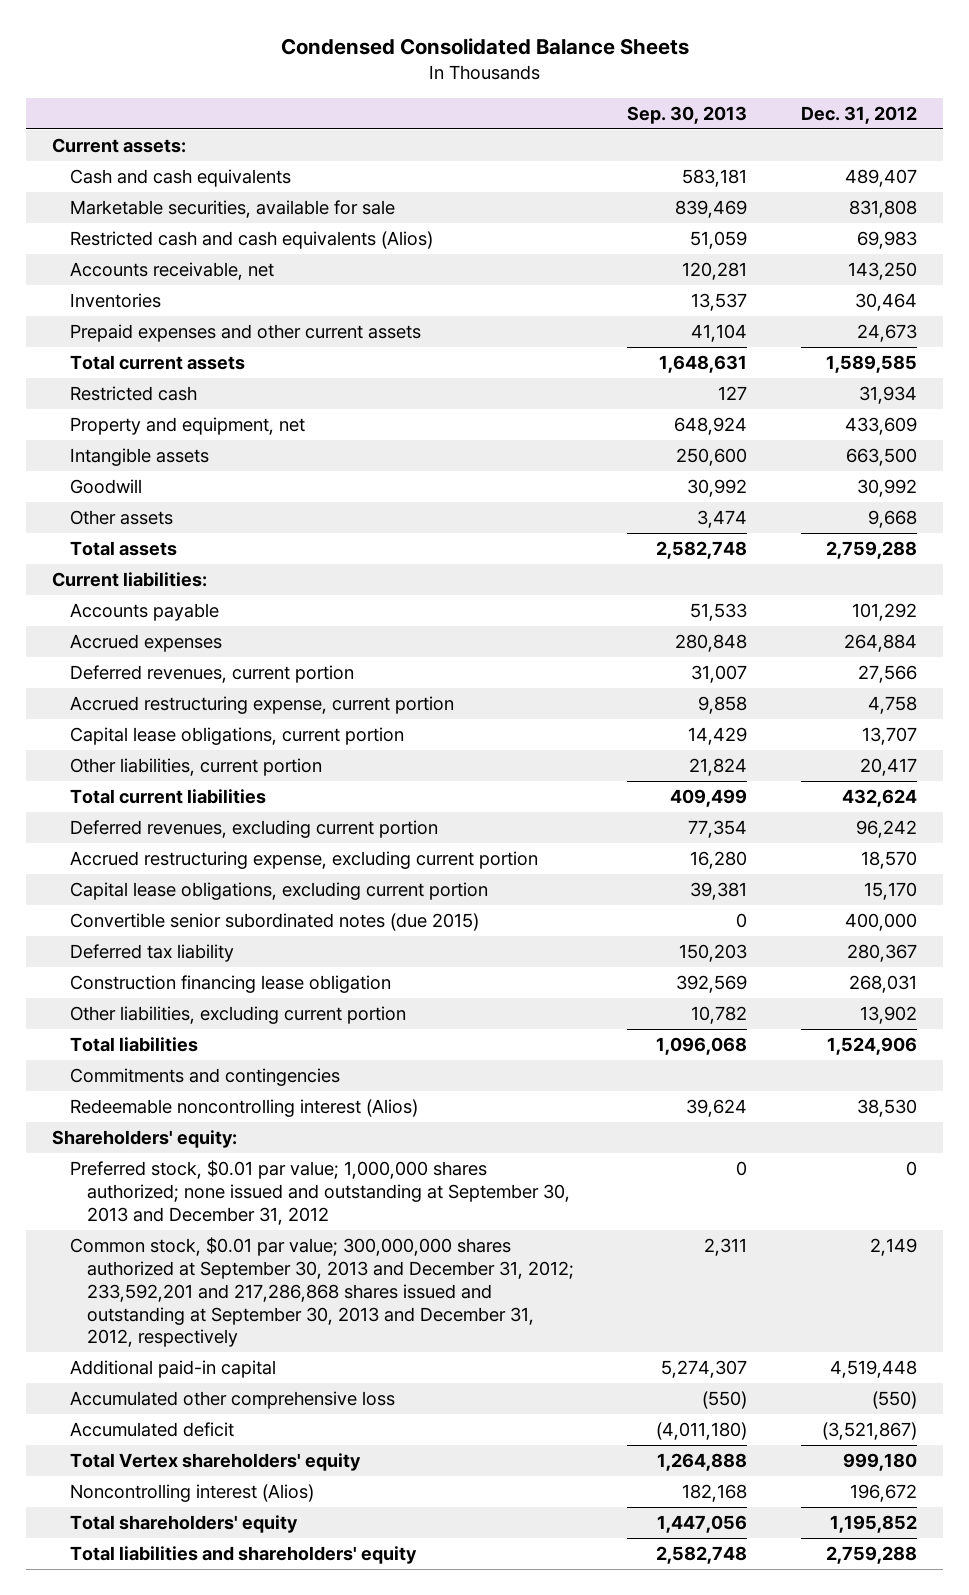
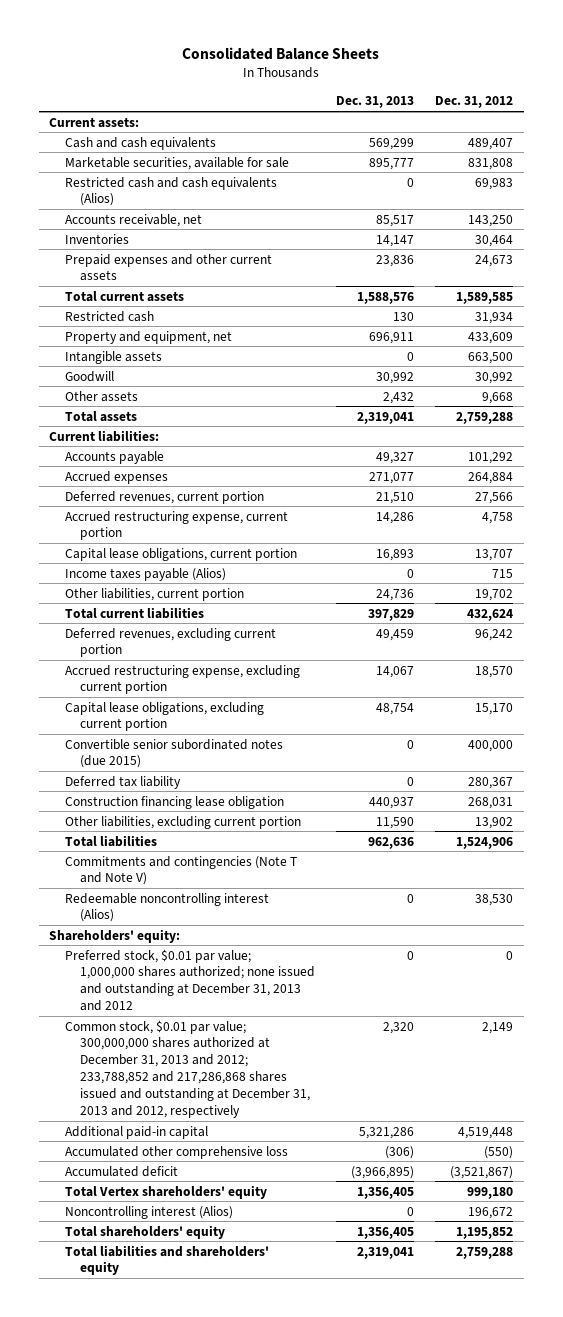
[280,38,689,56] Condensed Consolidated Balance Sheets -> [182,47,380,61] Consolidated Balance Sheets
[627,105,748,124] Sep. 30, 2013 -> none
none -> [336,96,415,109] Dec. 31, 2013
none -> [64,567,226,581] Income taxes payable (Alios)
[859,758,917,777] 20,417 -> [475,588,514,601] 19,702
[69,1068,340,1087] Commitments and contingencies -> [64,855,297,886] Commitments and contingencies (Note T and Note V)
[69,1160,571,1225] Preferred stock, $0.01 par value; 1,000,000 shares authorized; none issued and outstanding at September 30, 2013 and December 31, 2012 -> [64,948,316,1012] Preferred stock, $0.01 par value; 1,000,000 shares authorized; none issued and outstanding at December 31, 2013 and 2012
[69,1237,575,1348] Common stock, $0.01 par value; 300,000,000 shares authorized at September 30, 2013 and December 31, 2012; 233,592,201 and 217,286,868 shares issued and outstanding at September 30, 2013 and December 31, 2012, respectively -> [64,1019,311,1119] Common stock, $0.01 par value; 300,000,000 shares authorized at December 31, 2013 and 2012; 233,788,852 and 217,286,868 shares issued and outstanding at December 31, 2013 and 2012, respectively

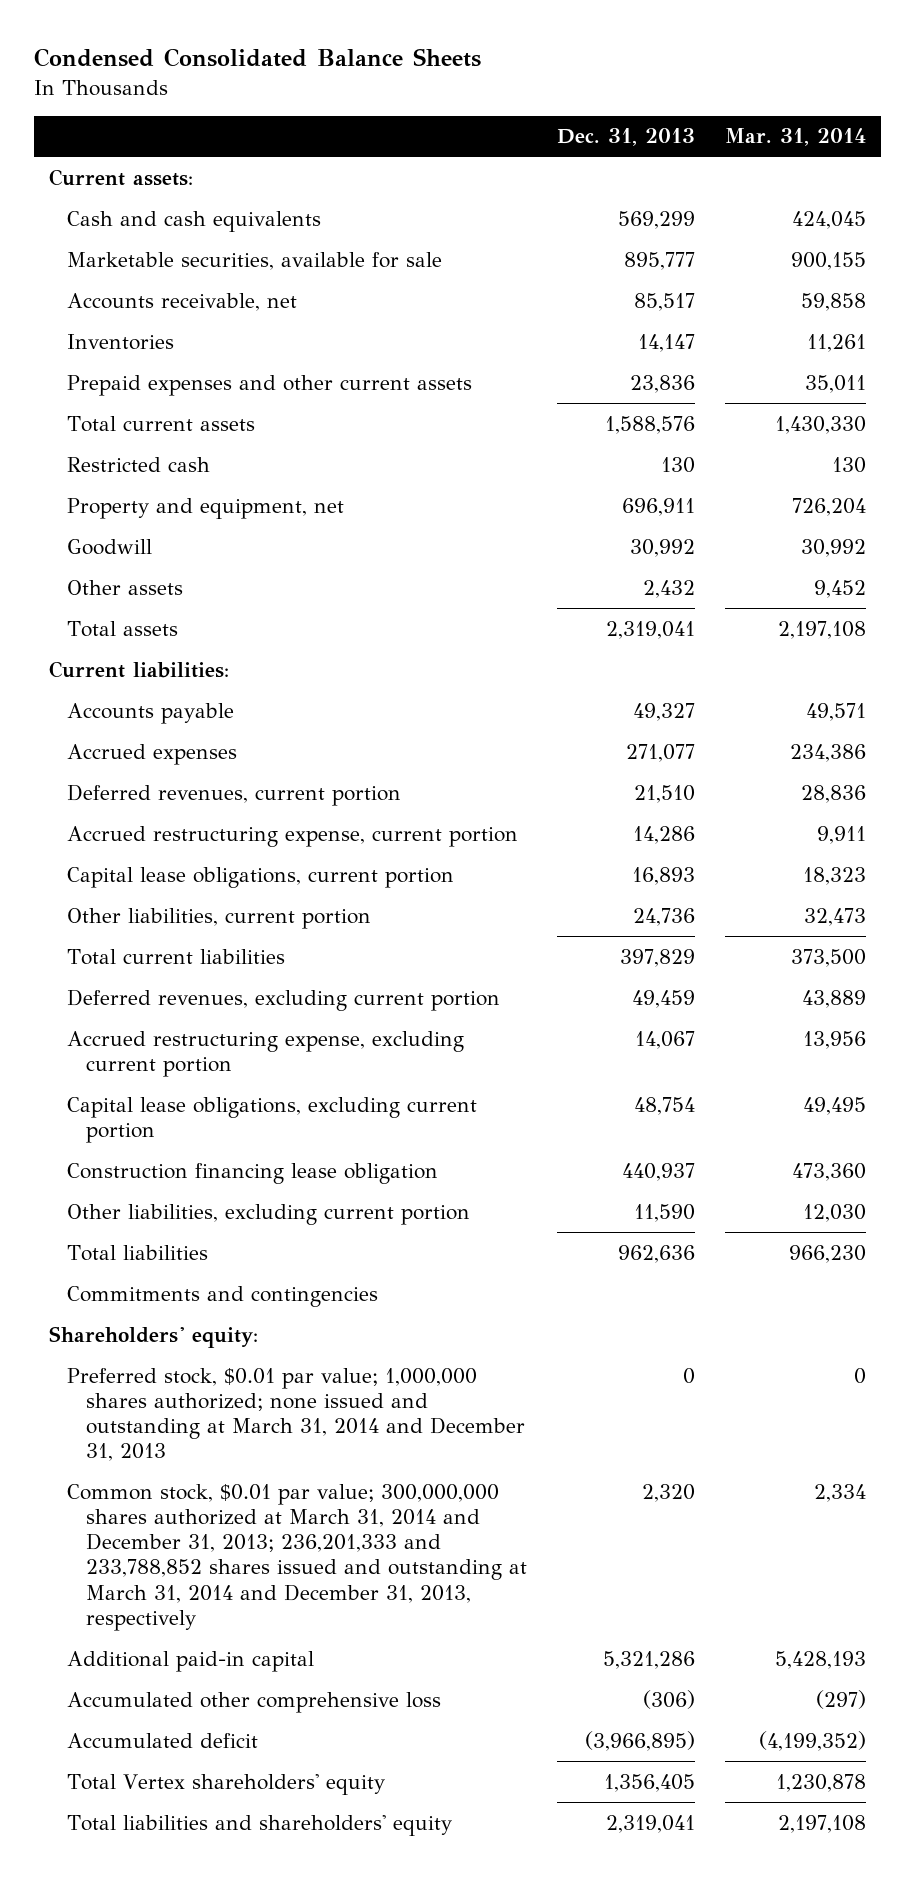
[182,47,380,61] Consolidated Balance Sheets -> [33,48,481,68] Condensed Consolidated Balance Sheets
[435,96,514,109] Dec. 31, 2012 -> none
none -> [724,128,866,147] Mar. 31, 2014
[64,176,277,207] Restricted cash and cash equivalents (Alios) -> none
[64,350,162,364] Intangible assets -> none
[64,567,226,581] Income taxes payable (Alios) -> none
[64,738,283,769] Convertible senior subordinated notes (due 2015) -> none
[64,775,181,789] Deferred tax liability -> none
[64,892,269,923] Redeemable noncontrolling interest (Alios) -> none
[64,855,297,886] Commitments and contingencies (Note T and Note V) -> [67,1285,379,1307] Commitments and contingencies
[64,948,316,1012] Preferred stock, $0.01 par value; 1,000,000 shares authorized; none issued and outstanding at December 31, 2013 and 2012 -> [67,1367,525,1462] Preferred stock, $0.01 par value; 1,000,000 shares authorized; none issued and outstanding at March 31, 2014 and December 31, 2013
[64,1019,311,1119] Common stock, $0.01 par value; 300,000,000 shares authorized at December 31, 2013 and 2012; 233,788,852 and 217,286,868 shares issued and outstanding at December 31, 2013 and 2012, respectively -> [67,1483,527,1631] Common stock, $0.01 par value; 300,000,000 shares authorized at March 31, 2014 and December 31, 2013; 236,201,333 and 233,788,852 shares issued and outstanding at March 31, 2014 and December 31, 2013, respectively
[64,1205,233,1219] Noncontrolling interest (Alios) -> none
[64,1224,225,1239] Total shareholders' equity -> none

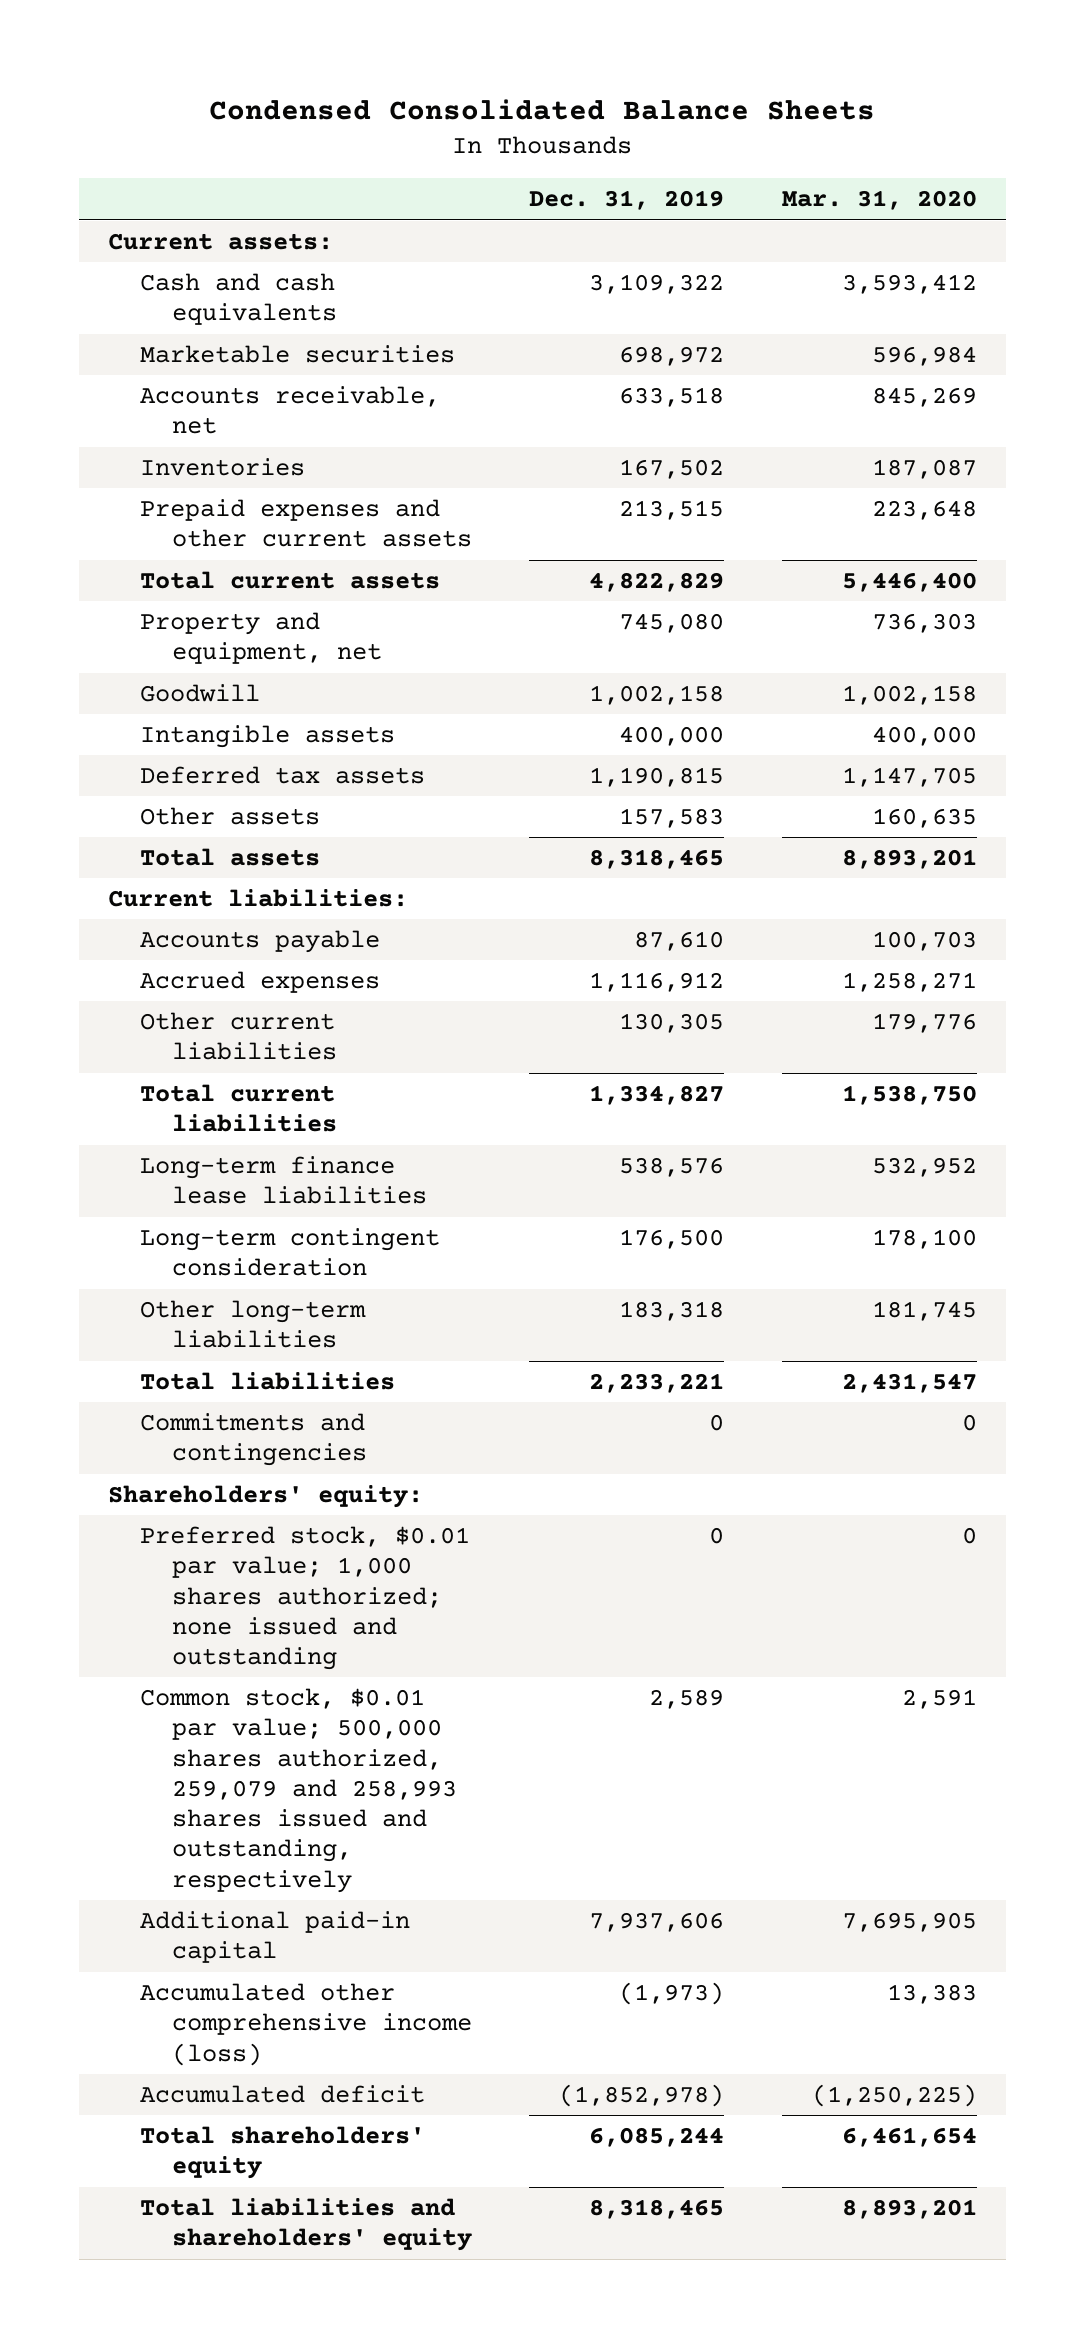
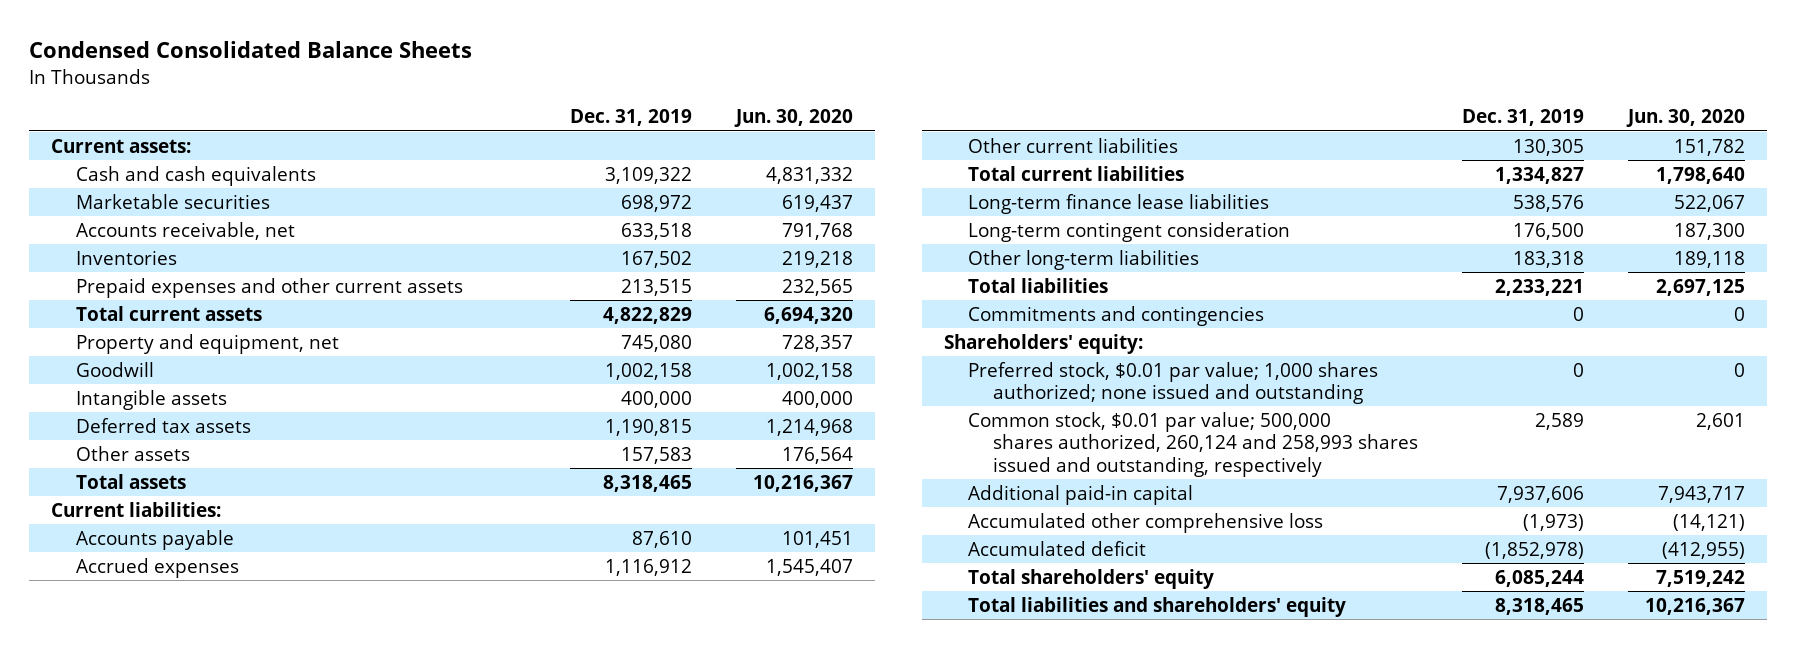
[782,190,978,211] Mar. 31, 2020 -> none
none -> [733,109,853,128] Jun. 30, 2020
[139,1687,457,1893] Common stock, $0.01 par value; 500,000 shares authorized, 259,079 and 258,993 shares issued and outstanding, respectively -> [968,411,1418,477] Common stock, $0.01 par value; 500,000 shares authorized, 260,124 and 258,993 shares issued and outstanding, respectively
[139,1982,472,2066] Accumulated other comprehensive income (loss) -> [968,512,1324,533] Accumulated other comprehensive loss

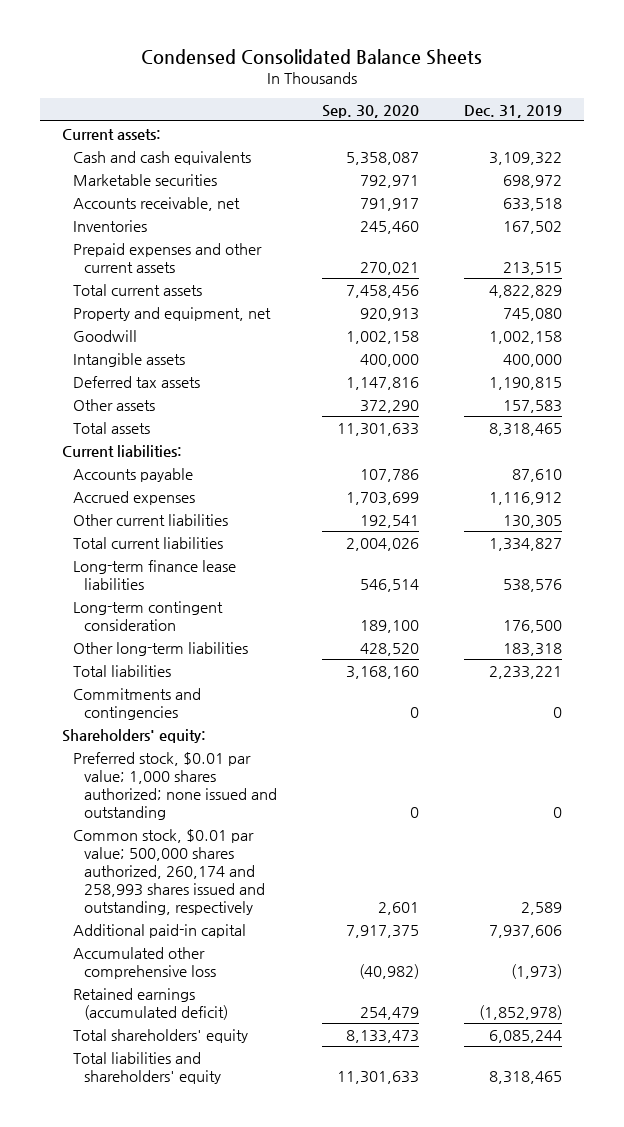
[733,109,853,128] Jun. 30, 2020 -> none
none -> [321,104,419,118] Sep. 30, 2020
[968,411,1418,477] Common stock, $0.01 par value; 500,000 shares authorized, 260,124 and 258,993 shares issued and outstanding, respectively -> [73,828,266,915] Common stock, $0.01 par value; 500,000 shares authorized, 260,174 and 258,993 shares issued and outstanding, respectively
[968,540,1147,556] Accumulated deficit -> [73,987,229,1020] Retained earnings (accumulated deficit)

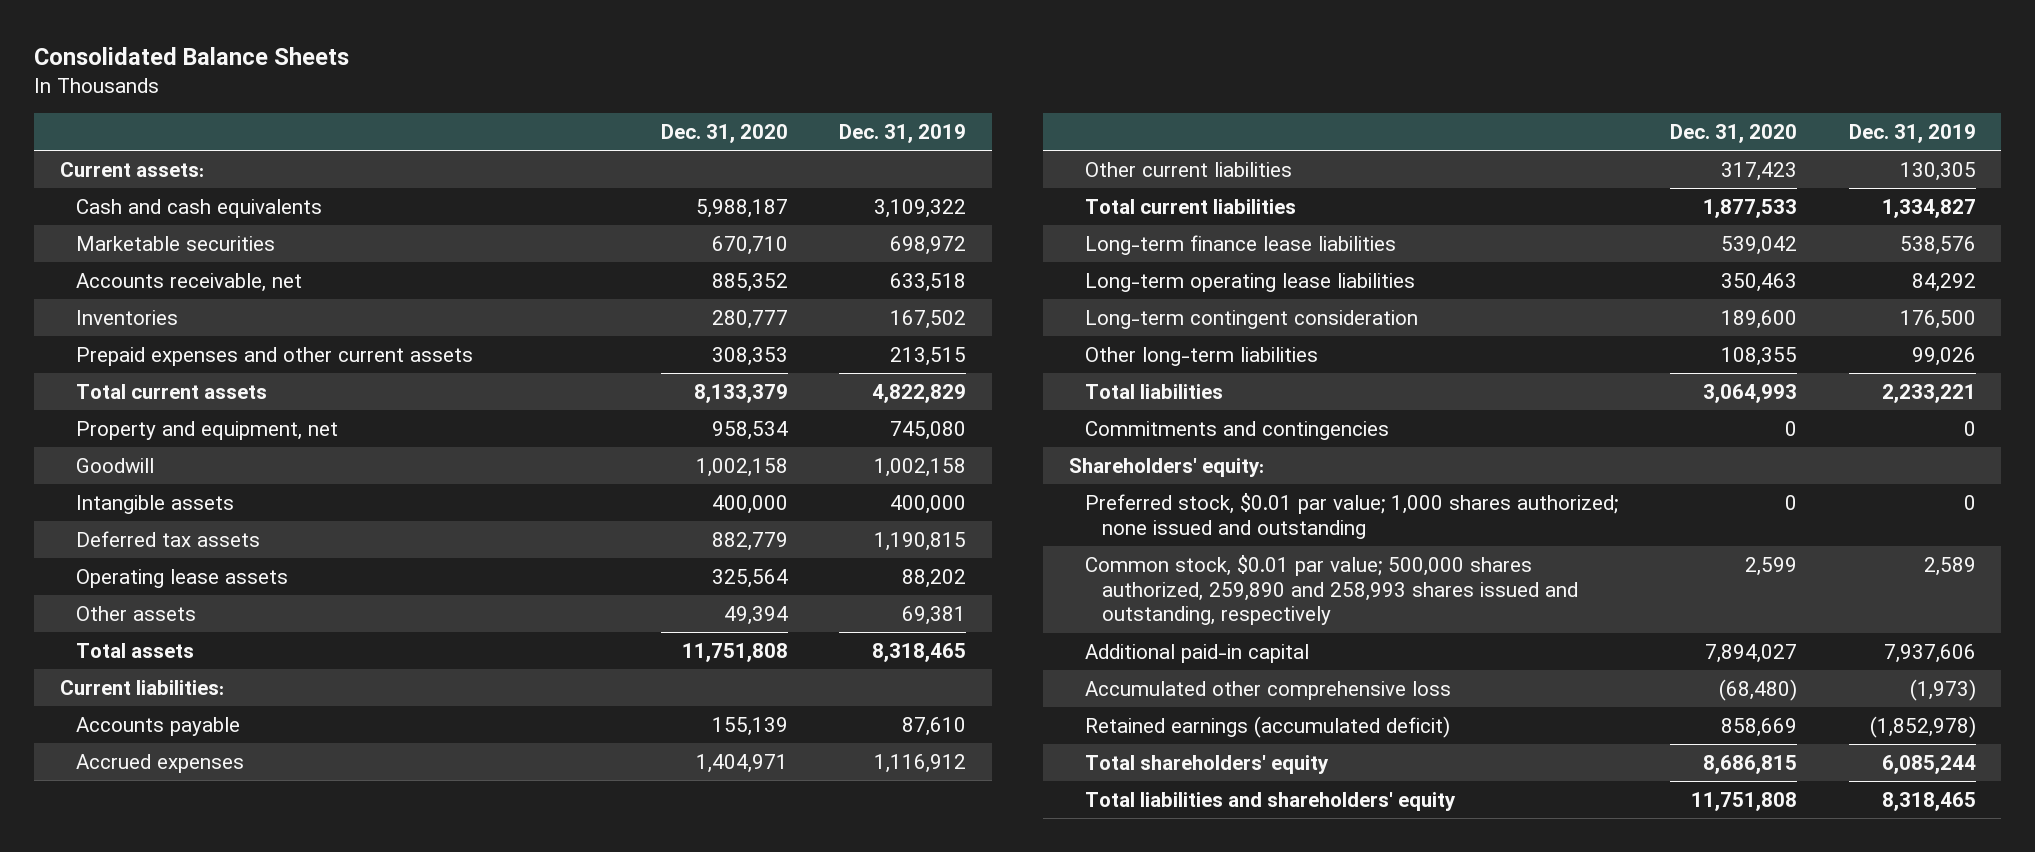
[140,49,482,66] Condensed Consolidated Balance Sheets -> [33,47,349,66] Consolidated Balance Sheets
[321,104,419,118] Sep. 30, 2020 -> none
none -> [660,123,788,143] Dec. 31, 2020
none -> [76,568,289,588] Operating lease assets
[502,399,562,413] 157,583 -> [902,605,967,625] 69,381
none -> [1085,272,1416,292] Long-term operating lease liabilities
[502,642,562,656] 183,318 -> [1911,346,1976,366] 99,026
[73,828,266,915] Common stock, $0.01 par value; 500,000 shares authorized, 260,174 and 258,993 shares issued and outstanding, respectively -> [1085,554,1579,626] Common stock, $0.01 par value; 500,000 shares authorized, 259,890 and 258,993 shares issued and outstanding, respectively

